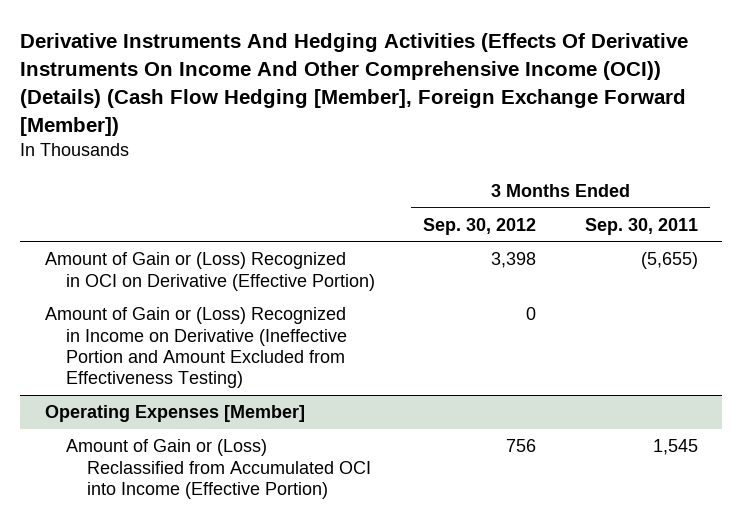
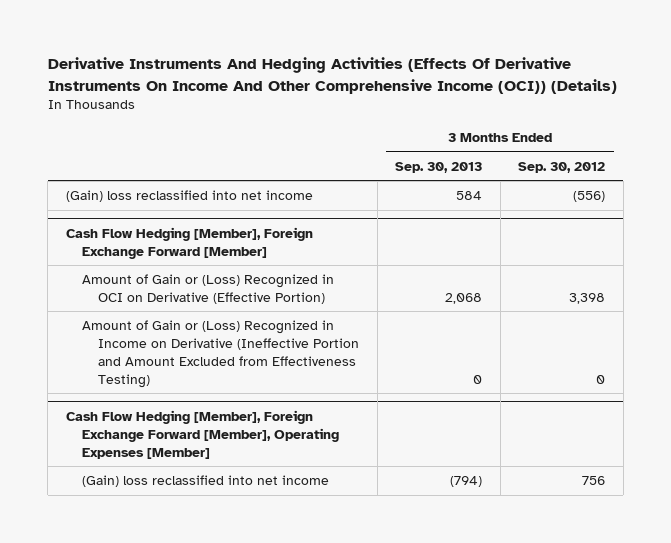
[20,33,689,136] Derivative Instruments And Hedging Activities (Effects Of Derivative Instruments On Income And Other Comprehensive Income (OCI)) (Details) (Cash Flow Hedging [Member], Foreign Exchange Forward [Member]) -> [47,57,617,94] Derivative Instruments And Hedging Activities (Effects Of Derivative Instruments On Income And Other Comprehensive Income (OCI)) (Details)
[584,217,698,235] Sep. 30, 2011 -> none
none -> [395,161,483,173] Sep. 30, 2013
none -> [65,190,313,203] (Gain) loss reclassified into net income
none -> [65,226,313,259] Cash Flow Hedging [Member], Foreign Exchange Forward [Member]
[44,405,305,423] Operating Expenses [Member] -> none
none -> [65,409,340,459] Cash Flow Hedging [Member], Foreign Exchange Forward [Member], Operating Expenses [Member]
[65,439,372,499] Amount of Gain or (Loss) Reclassified from Accumulated OCI into Income (Effective Portion) -> [82,475,330,488] (Gain) loss reclassified into net income

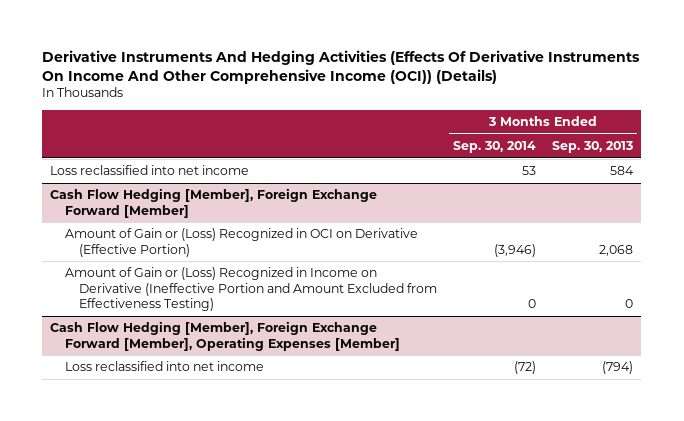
[518,161,606,173] Sep. 30, 2012 -> none
none -> [453,140,537,153] Sep. 30, 2014
[65,190,313,203] (Gain) loss reclassified into net income -> [50,165,250,176] Loss reclassified into net income
[82,475,330,488] (Gain) loss reclassified into net income -> [64,361,264,372] Loss reclassified into net income

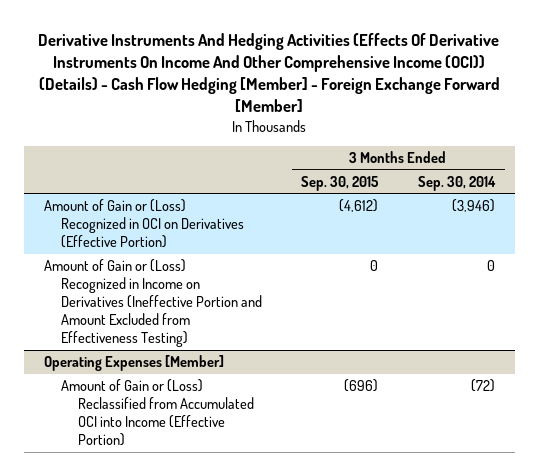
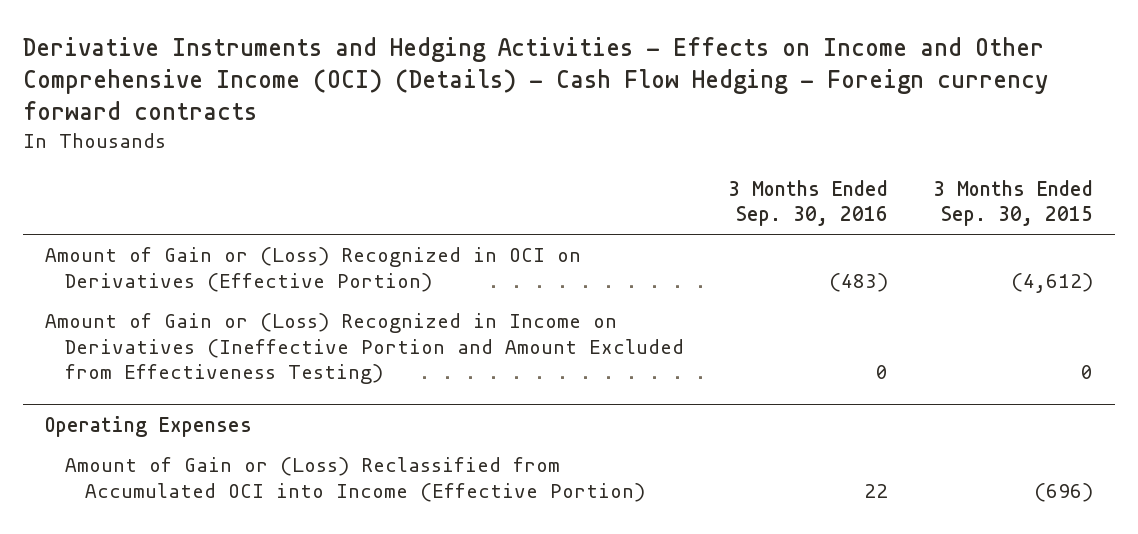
[38,32,501,113] Derivative Instruments And Hedging Activities (Effects Of Derivative Instruments On Income And Other Comprehensive Income (OCI)) (Details) - Cash Flow Hedging [Member] - Foreign Exchange Forward [Member] -> [23,36,1049,120] Derivative Instruments and Hedging Activities - Effects on Income and Other Comprehensive Income (OCI) (Details) - Cash Flow Hedging - Foreign currency forward contracts
[418,175,497,191] Sep. 30, 2014 -> none
none -> [728,179,889,227] 3 Months Ended Sep. 30, 2016
[43,355,224,372] Operating Expenses [Member] -> [45,415,253,437] Operating Expenses

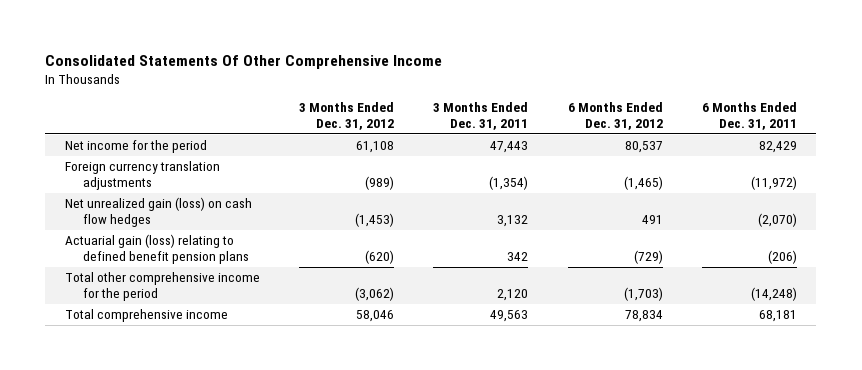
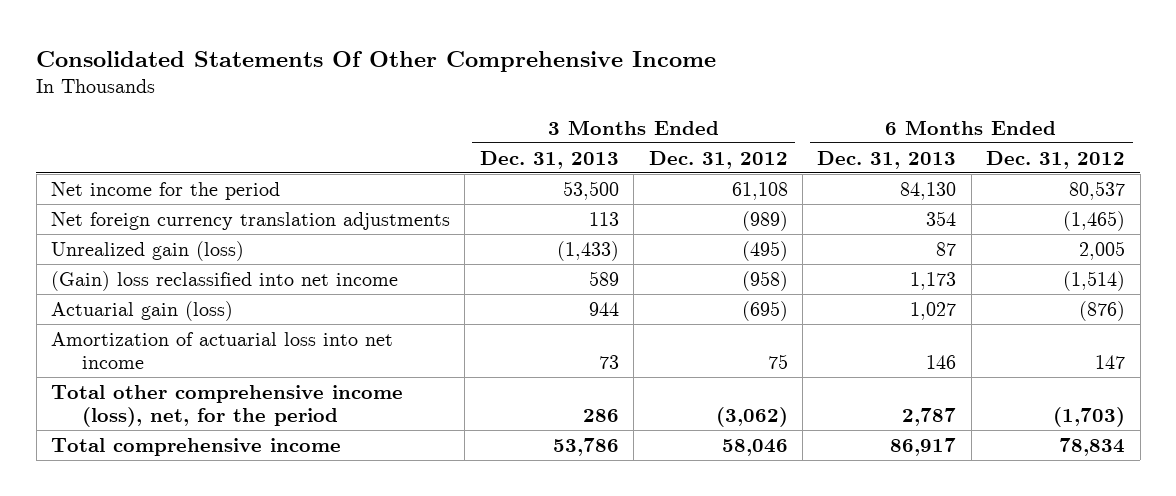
[433,102,529,130] 3 Months Ended Dec. 31, 2011 -> none
[701,102,797,130] 6 Months Ended Dec. 31, 2011 -> none
none -> [479,150,619,169] Dec. 31, 2013
none -> [817,150,957,169] Dec. 31, 2013
[64,161,220,190] Foreign currency translation adjustments -> [50,211,450,230] Net foreign currency translation adjustments
[64,197,252,227] Net unrealized gain (loss) on cash flow hedges -> [50,240,244,261] Unrealized gain (loss)
[354,212,394,227] (1,453) -> [741,240,788,261] (495)
[641,214,663,224] 491 -> [1079,240,1126,260] 2,005
none -> [50,270,398,291] (Gain) loss reclassified into net income
[64,234,249,264] Actuarial gain (loss) relating to defined benefit pension plans -> [50,300,233,321] Actuarial gain (loss)
[364,249,394,264] (620) -> [741,300,788,321] (695)
[633,249,663,264] (729) -> [1079,300,1126,321] (876)
none -> [50,331,393,370] Amortization of actuarial loss into net income
[64,272,260,301] Total other comprehensive income for the period -> [50,384,403,428] Total other comprehensive income (loss), net, for the period

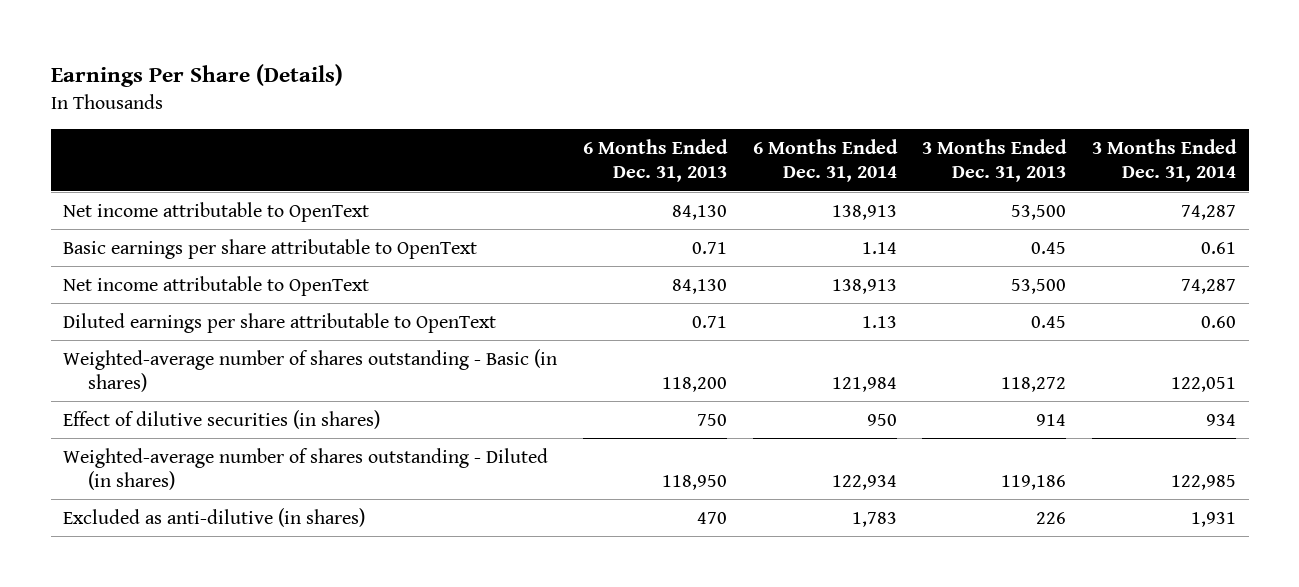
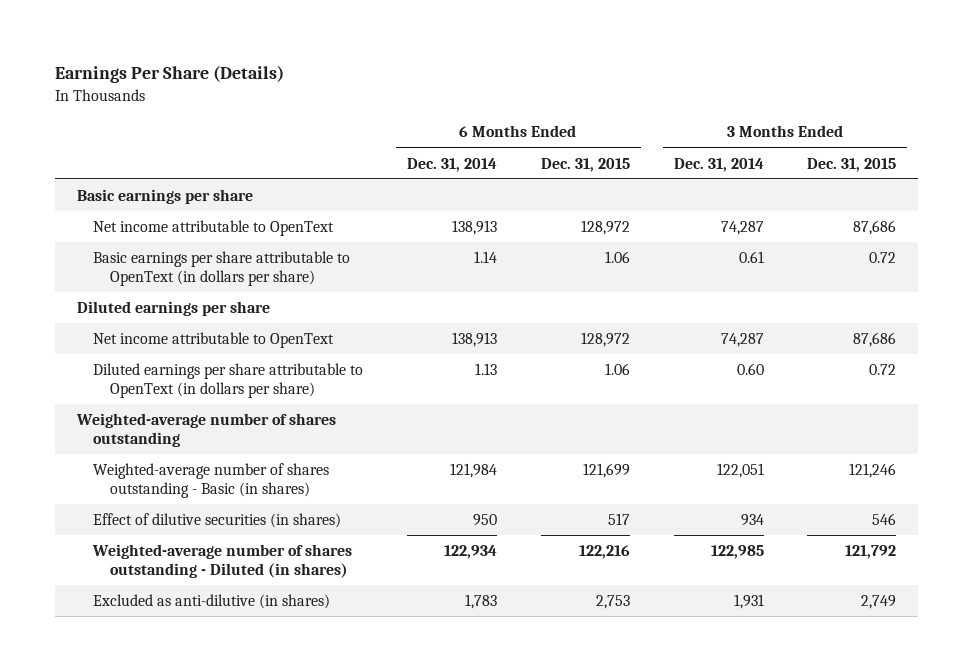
[582,139,728,183] 6 Months Ended Dec. 31, 2013 -> none
[922,139,1068,183] 3 Months Ended Dec. 31, 2013 -> none
none -> [540,157,630,172] Dec. 31, 2015
none -> [807,157,897,172] Dec. 31, 2015
none -> [76,189,253,205] Basic earnings per share
[63,238,478,259] Basic earnings per share attributable to OpenText -> [93,251,351,286] Basic earnings per share attributable to OpenText (in dollars per share)
none -> [76,301,270,317] Diluted earnings per share
[63,312,497,333] Diluted earnings per share attributable to OpenText -> [93,363,364,398] Diluted earnings per share attributable to OpenText (in dollars per share)
none -> [75,413,336,447] Weighted-average number of shares outstanding

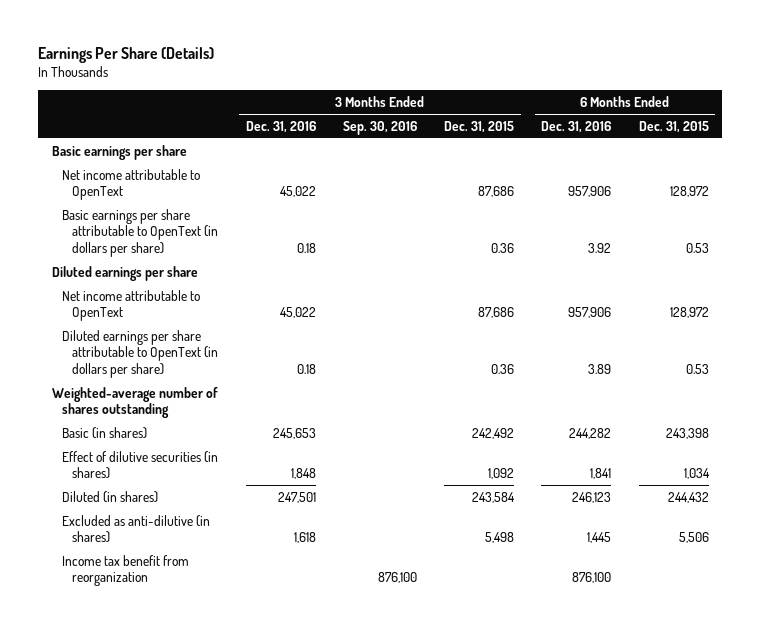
[407,157,498,172] Dec. 31, 2014 -> none
[673,157,764,172] Dec. 31, 2014 -> none
none -> [245,120,316,133] Dec. 31, 2016
none -> [342,120,417,135] Sep. 30, 2016
none -> [541,120,612,133] Dec. 31, 2016
[604,251,630,264] 1.06 -> [685,242,709,253] 0.53
[869,252,897,264] 0.72 -> [491,242,515,253] 0.36
[604,363,630,376] 1.06 -> [685,363,709,374] 0.53
[869,364,897,376] 0.72 -> [491,363,515,374] 0.36
[93,463,330,498] Weighted-average number of shares outstanding - Basic (in shares) -> [62,426,148,439] Basic (in shares)
[582,463,630,479] 121,699 -> [665,427,709,439] 243,398
[849,463,897,479] 121,246 -> [472,427,515,439] 242,492
[607,513,630,526] 517 -> [683,468,710,480] 1,034
[872,513,897,526] 546 -> [488,468,515,480] 1,092
[92,544,353,578] Weighted-average number of shares outstanding - Diluted (in shares) -> [62,490,159,503] Diluted (in shares)
[578,545,630,560] 122,216 -> [667,491,709,503] 244,432
[845,545,897,560] 121,792 -> [472,491,516,503] 243,584
[595,595,630,610] 2,753 -> [678,532,709,544] 5,506
[861,595,897,610] 2,749 -> [485,532,515,544] 5,498
none -> [62,554,190,587] Income tax benefit from reorganization

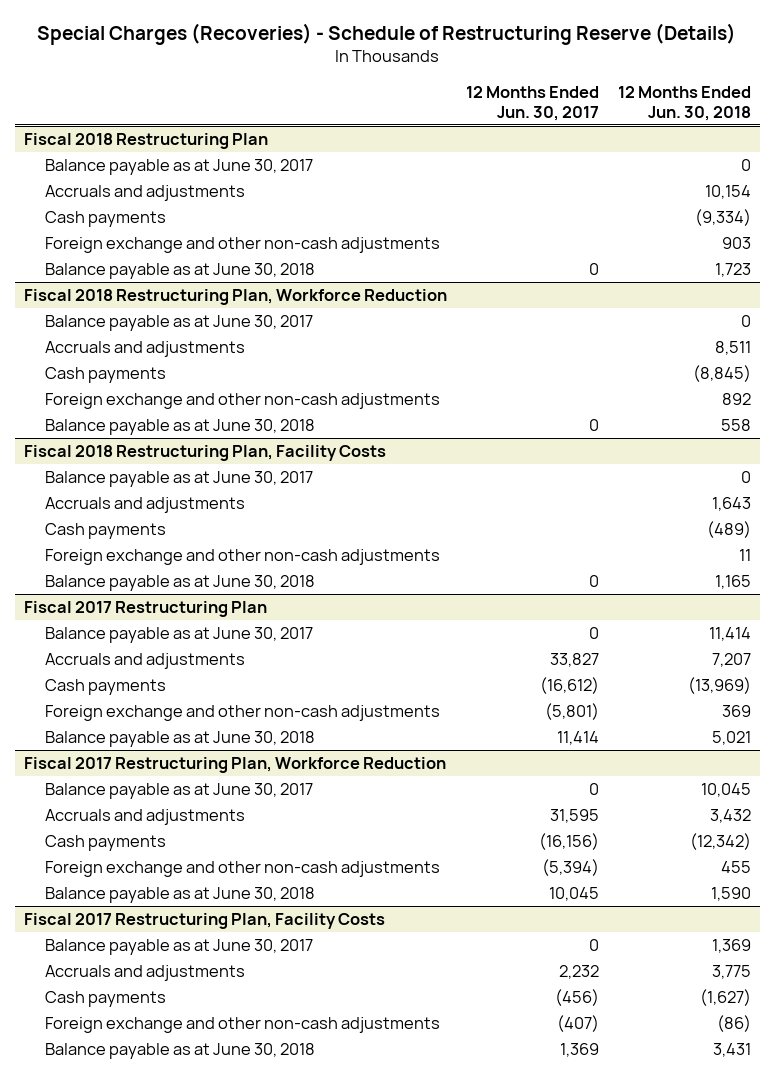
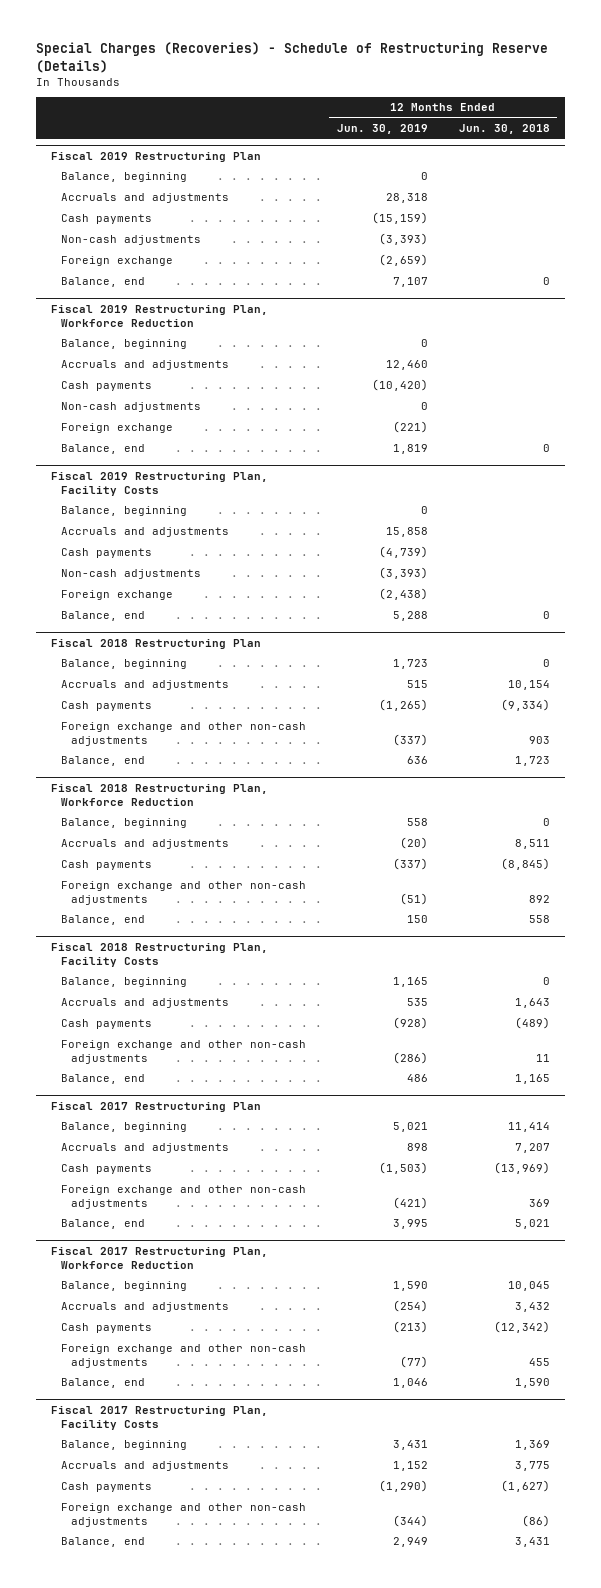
[465,85,599,121] 12 Months Ended Jun. 30, 2017 -> none
none -> [336,123,428,134] Jun. 30, 2019
none -> [51,152,262,163] Fiscal 2019 Restructuring Plan
none -> [61,172,188,183] Balance, beginning
none -> [61,193,230,204] Accruals and adjustments
none -> [61,214,153,225] Cash payments
none -> [61,235,202,246] Non-cash adjustments
none -> [61,256,174,267] Foreign exchange
none -> [61,277,146,288] Balance, end
none -> [51,305,269,327] Fiscal 2019 Restructuring Plan, Workforce Reduction
none -> [61,339,188,350] Balance, beginning
none -> [61,360,230,371] Accruals and adjustments
none -> [61,381,153,392] Cash payments
none -> [61,402,202,413] Non-cash adjustments
none -> [61,423,174,434] Foreign exchange
none -> [61,444,146,455] Balance, end
none -> [51,472,269,496] Fiscal 2019 Restructuring Plan, Facility Costs
none -> [61,506,188,517] Balance, beginning
none -> [61,527,230,538] Accruals and adjustments
none -> [61,548,153,559] Cash payments
none -> [61,569,202,580] Non-cash adjustments
none -> [61,590,174,601] Foreign exchange
none -> [61,611,146,622] Balance, end
[45,159,314,176] Balance payable as at June 30, 2017 -> [61,659,188,670] Balance, beginning
[45,263,316,280] Balance payable as at June 30, 2018 -> [61,756,146,767] Balance, end
[45,315,314,332] Balance payable as at June 30, 2017 -> [61,818,188,829] Balance, beginning
[45,419,316,436] Balance payable as at June 30, 2018 -> [61,915,146,926] Balance, end
[45,471,314,488] Balance payable as at June 30, 2017 -> [61,977,188,988] Balance, beginning
[45,575,316,592] Balance payable as at June 30, 2018 -> [61,1074,146,1085] Balance, end
[45,627,314,644] Balance payable as at June 30, 2017 -> [61,1122,188,1133] Balance, beginning
[45,731,316,748] Balance payable as at June 30, 2018 -> [61,1219,146,1230] Balance, end
[45,783,314,800] Balance payable as at June 30, 2017 -> [61,1281,188,1292] Balance, beginning
[45,887,316,904] Balance payable as at June 30, 2018 -> [61,1378,146,1389] Balance, end
[45,939,314,956] Balance payable as at June 30, 2017 -> [61,1440,188,1451] Balance, beginning
[45,1043,316,1060] Balance payable as at June 30, 2018 -> [61,1537,146,1548] Balance, end

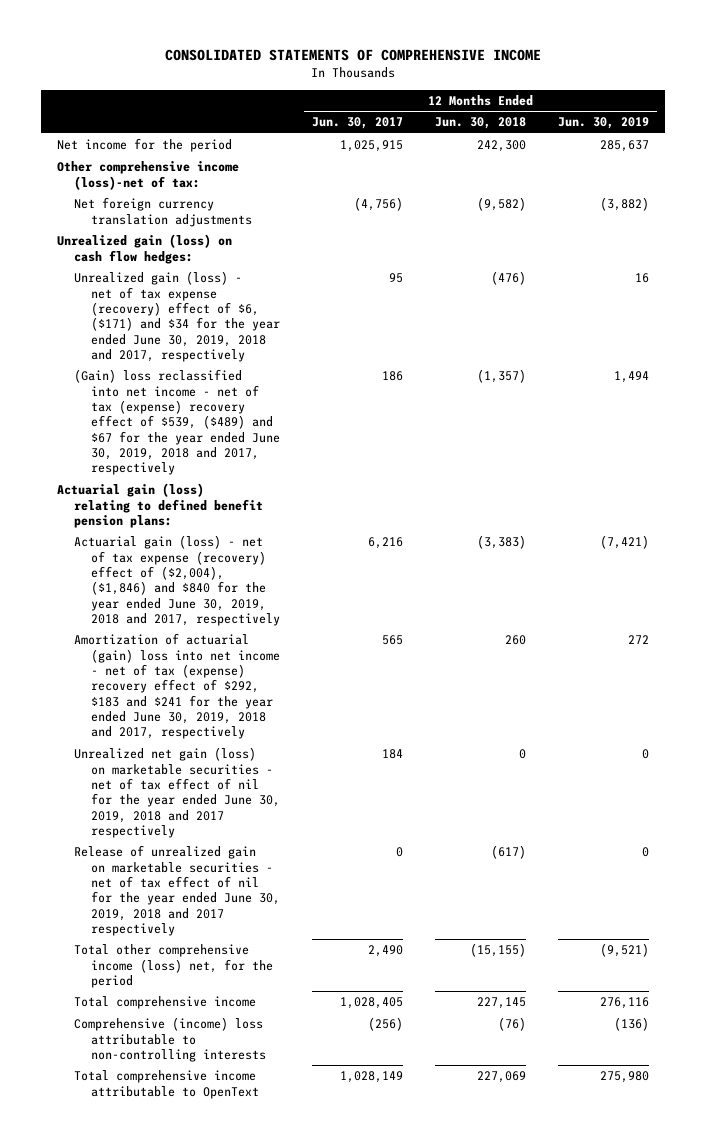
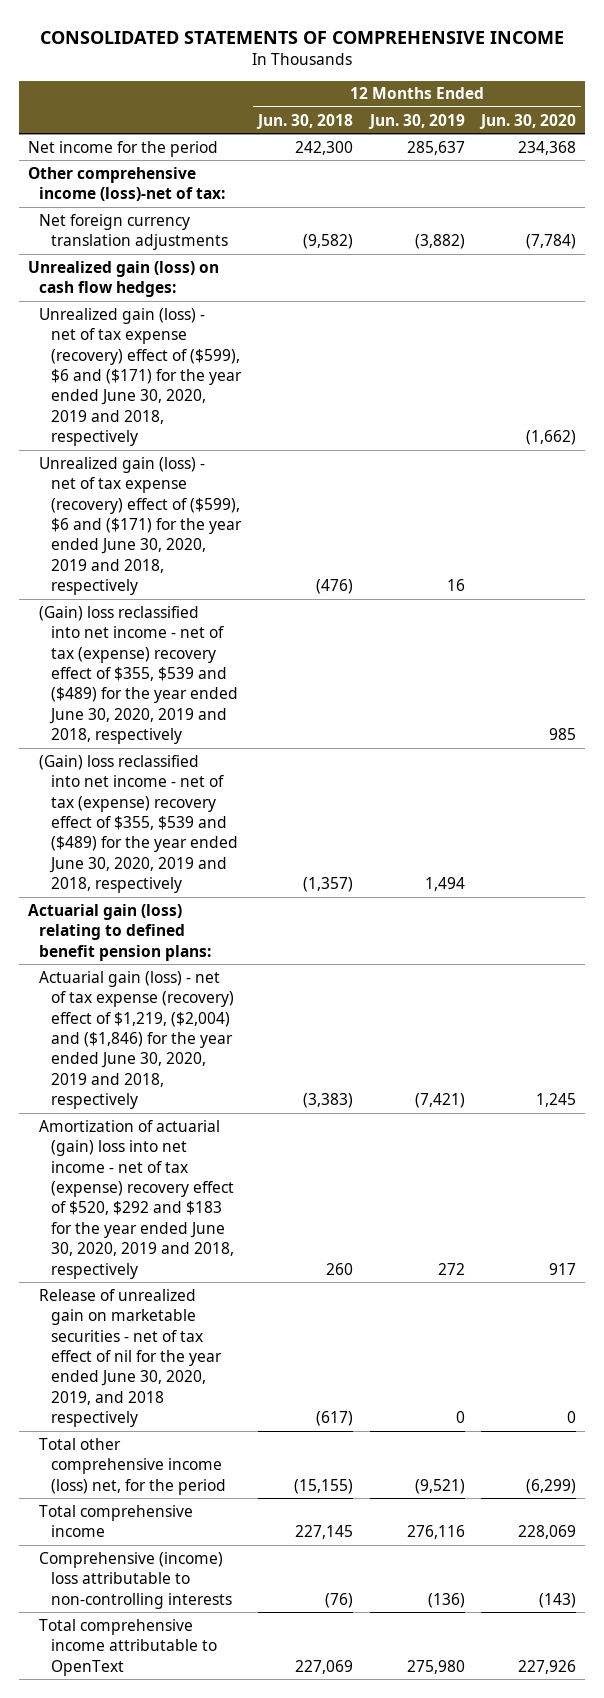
[311,117,403,130] Jun. 30, 2017 -> none
none -> [479,113,577,129] Jun. 30, 2020
none -> [39,307,242,447] Unrealized gain (loss) - net of tax expense (recovery) effect of ($599), $6 and ($171) for the year ended June 30, 2020, 2019 and 2018, respectively
[73,271,280,363] Unrealized gain (loss) - net of tax expense (recovery) effect of $6, ($171) and $34 for the year ended June 30, 2019, 2018 and 2017, respectively -> [39,456,242,596] Unrealized gain (loss) - net of tax expense (recovery) effect of ($599), $6 and ($171) for the year ended June 30, 2020, 2019 and 2018, respectively
none -> [39,605,238,745] (Gain) loss reclassified into net income - net of tax (expense) recovery effect of $355, $539 and ($489) for the year ended June 30, 2020, 2019 and 2018, respectively
[73,369,280,476] (Gain) loss reclassified into net income - net of tax (expense) recovery effect of $539, ($489) and $67 for the year ended June 30, 2019, 2018 and 2017, respectively -> [39,754,238,894] (Gain) loss reclassified into net income - net of tax (expense) recovery effect of $355, $539 and ($489) for the year ended June 30, 2020, 2019 and 2018, respectively
[73,747,280,839] Unrealized net gain (loss) on marketable securities - net of tax effect of nil for the year ended June 30, 2019, 2018 and 2017 respectively -> none
[73,535,280,627] Actuarial gain (loss) - net of tax expense (recovery) effect of ($2,004), ($1,846) and $840 for the year ended June 30, 2019, 2018 and 2017, respectively -> [39,970,234,1110] Actuarial gain (loss) - net of tax expense (recovery) effect of $1,219, ($2,004) and ($1,846) for the year ended June 30, 2020, 2019 and 2018, respectively
[73,633,280,740] Amortization of actuarial (gain) loss into net income - net of tax (expense) recovery effect of $292, $183 and $241 for the year ended June 30, 2019, 2018 and 2017, respectively -> [39,1119,234,1279] Amortization of actuarial (gain) loss into net income - net of tax (expense) recovery effect of $520, $292 and $183 for the year ended June 30, 2020, 2019 and 2018, respectively
[73,845,280,937] Release of unrealized gain on marketable securities - net of tax effect of nil for the year ended June 30, 2019, 2018 and 2017 respectively -> [39,1288,222,1428] Release of unrealized gain on marketable securities - net of tax effect of nil for the year ended June 30, 2020, 2019, and 2018 respectively

